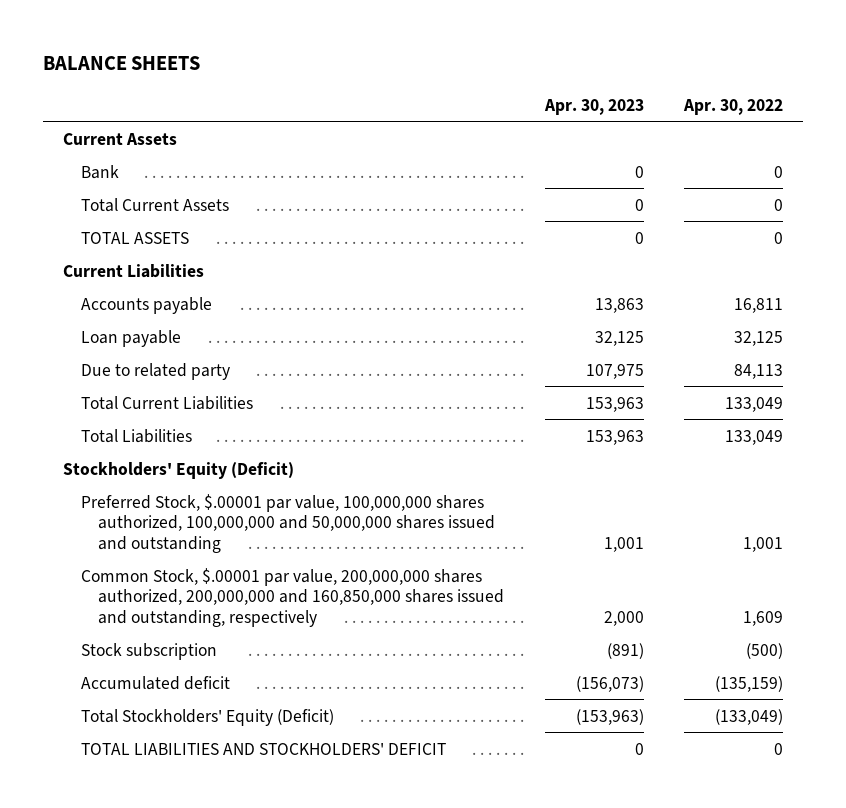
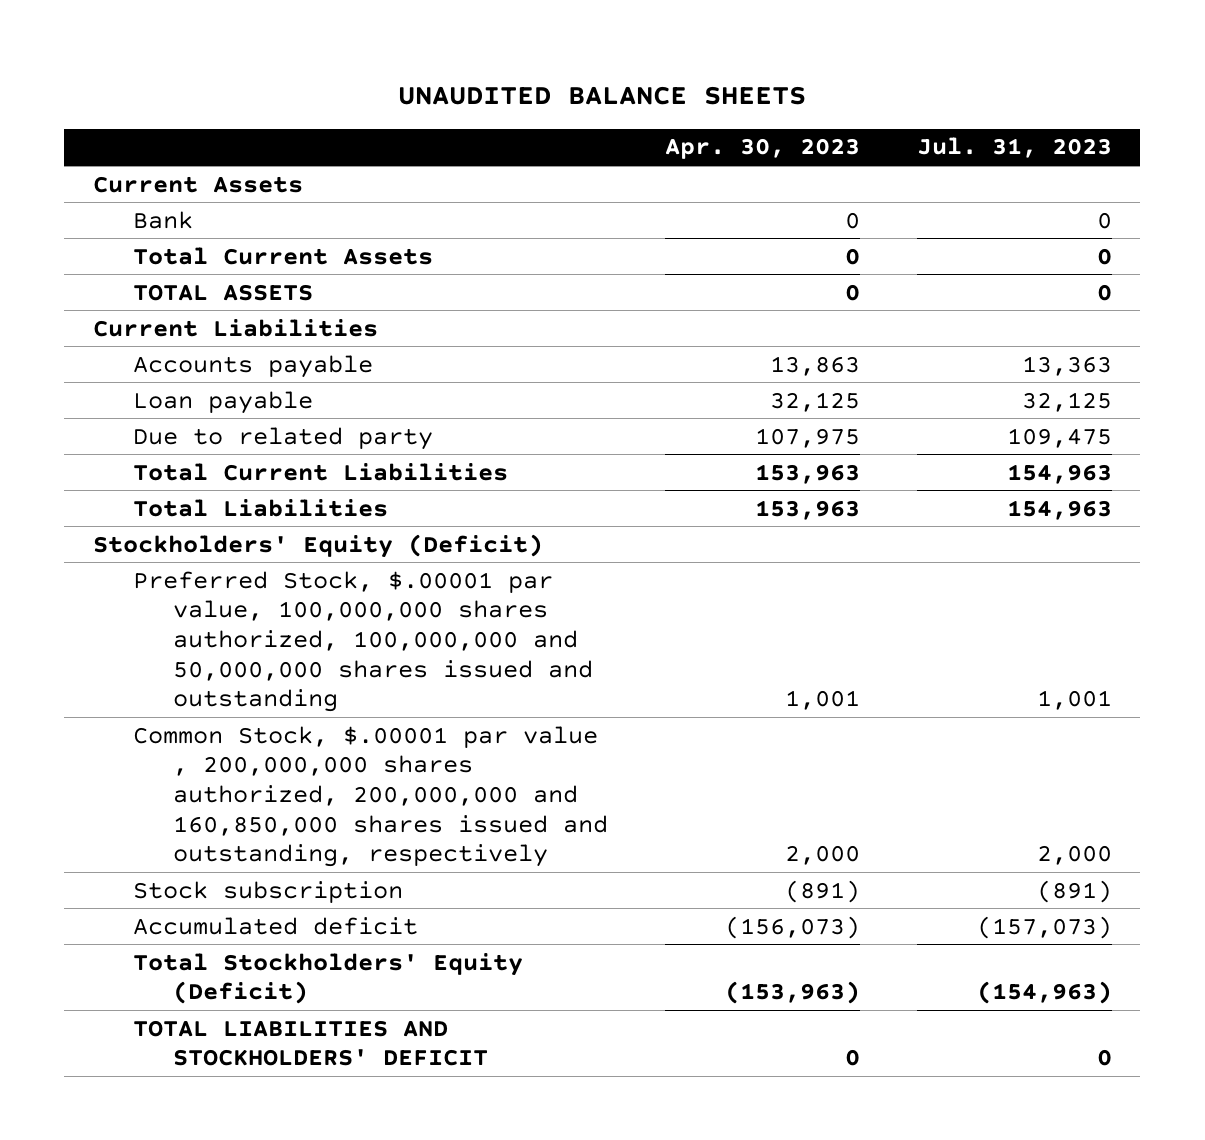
[42,56,200,71] BALANCE SHEETS -> [398,85,807,105] UNAUDITED BALANCE SHEETS
[682,98,783,115] Apr. 30, 2022 -> none
none -> [916,137,1112,159] Jul. 31, 2023
[80,567,505,627] Common Stock, $.00001 par value, 200,000,000 shares authorized, 200,000,000 and 160,850,000 shares issued and outstanding, respectively -> [132,725,608,868] Common Stock, $.00001 par value , 200,000,000 shares authorized, 200,000,000 and 160,850,000 shares issued and outstanding, respectively

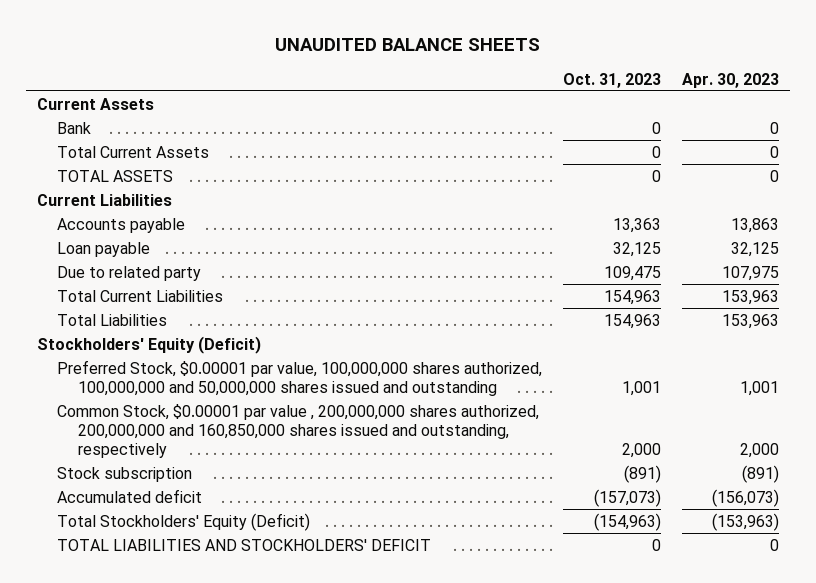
[916,137,1112,159] Jul. 31, 2023 -> none
none -> [563,72,662,88] Oct. 31, 2023
[132,570,593,713] Preferred Stock, $.00001 par value, 100,000,000 shares authorized, 100,000,000 and 50,000,000 shares issued and outstanding -> [57,359,543,396] Preferred Stock, $0.00001 par value, 100,000,000 shares authorized, 100,000,000 and 50,000,000 shares issued and outstanding
[132,725,608,868] Common Stock, $.00001 par value , 200,000,000 shares authorized, 200,000,000 and 160,850,000 shares issued and outstanding, respectively -> [57,403,540,458] Common Stock, $0.00001 par value , 200,000,000 shares authorized, 200,000,000 and 160,850,000 shares issued and outstanding, respectively

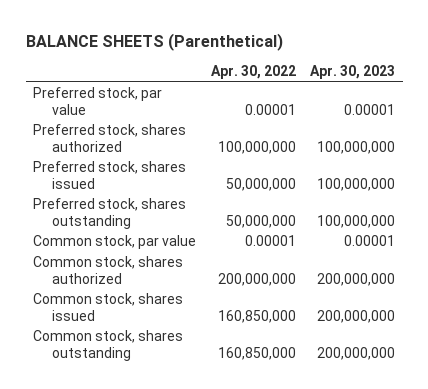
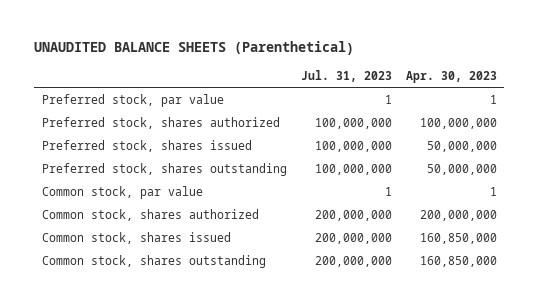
[25,33,283,52] BALANCE SHEETS (Parenthetical) -> [34,41,355,56] UNAUDITED BALANCE SHEETS (Parenthetical)
[210,65,296,80] Apr. 30, 2022 -> none
none -> [300,69,392,82] Jul. 31, 2023
[344,103,396,115] 0.00001 -> [490,94,498,104] 1
[317,177,396,191] 100,000,000 -> [427,140,498,152] 50,000,000
[317,214,396,228] 100,000,000 -> [427,163,498,175] 50,000,000
[344,235,396,247] 0.00001 -> [490,186,498,196] 1
[317,309,396,323] 200,000,000 -> [420,232,498,244] 160,850,000
[317,346,396,360] 200,000,000 -> [420,255,498,267] 160,850,000

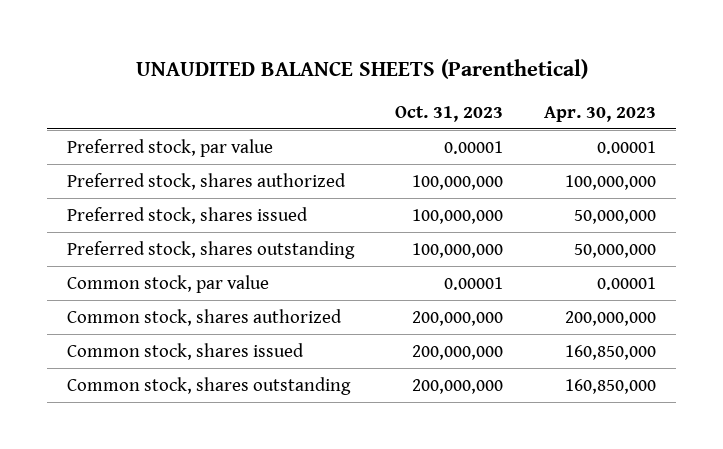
[300,69,392,82] Jul. 31, 2023 -> none
none -> [395,105,504,122] Oct. 31, 2023
[490,94,498,104] 1 -> [596,140,656,154] 0.00001
[490,186,498,196] 1 -> [596,276,656,290] 0.00001

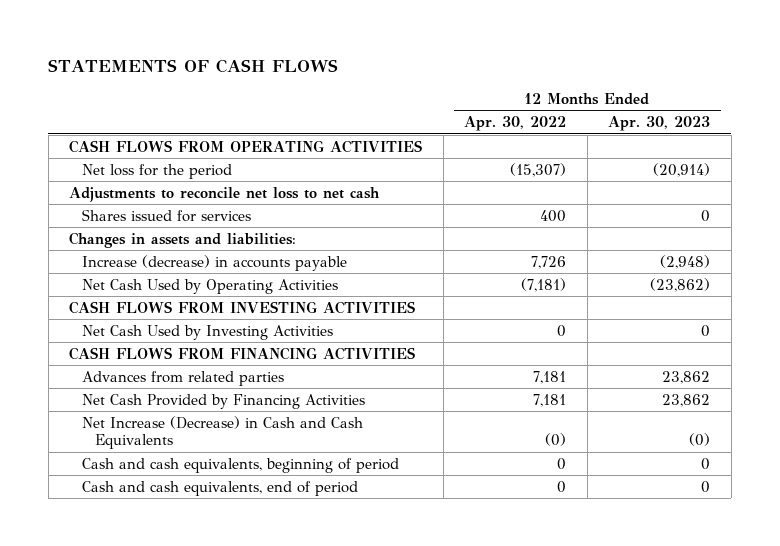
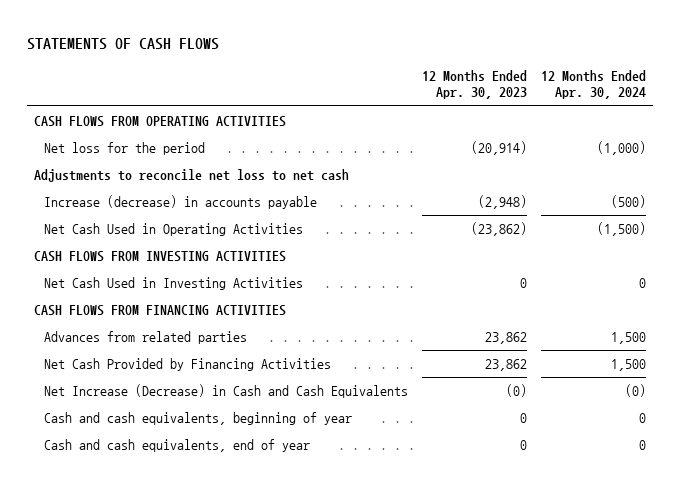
[464,116,567,132] Apr. 30, 2022 -> none
none -> [541,69,647,100] 12 Months Ended Apr. 30, 2024
[82,208,252,222] Shares issued for services -> none
[69,231,297,248] Changes in assets and liabilities: -> none
[82,278,339,294] Net Cash Used by Operating Activities -> [44,223,304,237] Net Cash Used in Operating Activities
[82,324,334,340] Net Cash Used by Investing Activities -> [44,277,304,291] Net Cash Used in Investing Activities
[82,457,400,473] Cash and cash equivalents, beginning of period -> [44,412,353,426] Cash and cash equivalents, beginning of year
[82,480,359,496] Cash and cash equivalents, end of period -> [44,439,311,453] Cash and cash equivalents, end of year

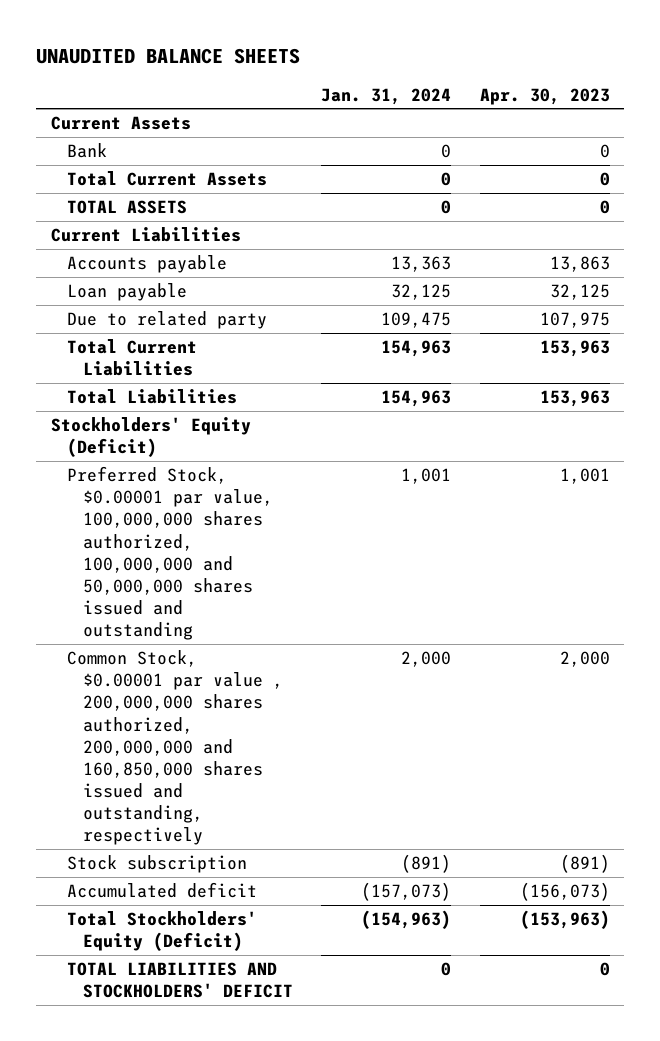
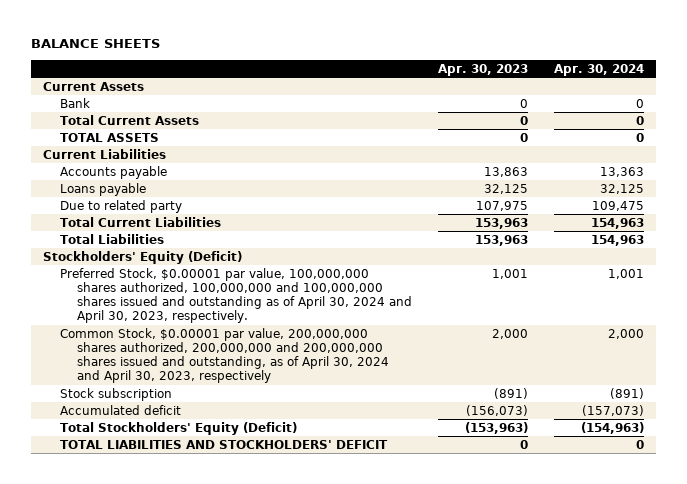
[36,48,301,65] UNAUDITED BALANCE SHEETS -> [30,39,160,49] BALANCE SHEETS
[321,87,452,105] Jan. 31, 2024 -> none
none -> [553,63,644,76] Apr. 30, 2024
[66,283,187,302] Loan payable -> [60,182,147,196] Loans payable
[66,466,274,641] Preferred Stock, $0.00001 par value, 100,000,000 shares authorized, 100,000,000 and 50,000,000 shares issued and outstanding -> [60,267,413,324] Preferred Stock, $0.00001 par value, 100,000,000 shares authorized, 100,000,000 and 100,000,000 shares issued and outstanding as of April 30, 2024 and April 30, 2023, respectively.
[66,650,284,846] Common Stock, $0.00001 par value , 200,000,000 shares authorized, 200,000,000 and 160,850,000 shares issued and outstanding, respectively -> [60,327,390,384] Common Stock, $0.00001 par value, 200,000,000 shares authorized, 200,000,000 and 200,000,000 shares issued and outstanding, as of April 30, 2024 and April 30, 2023, respectively

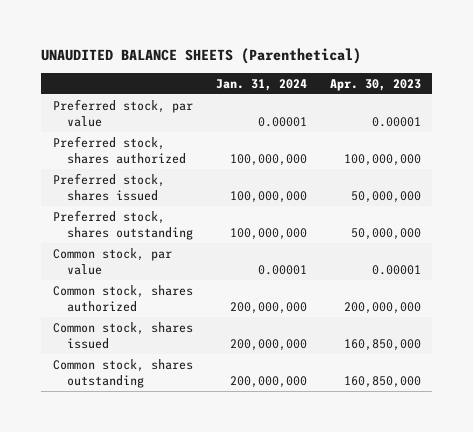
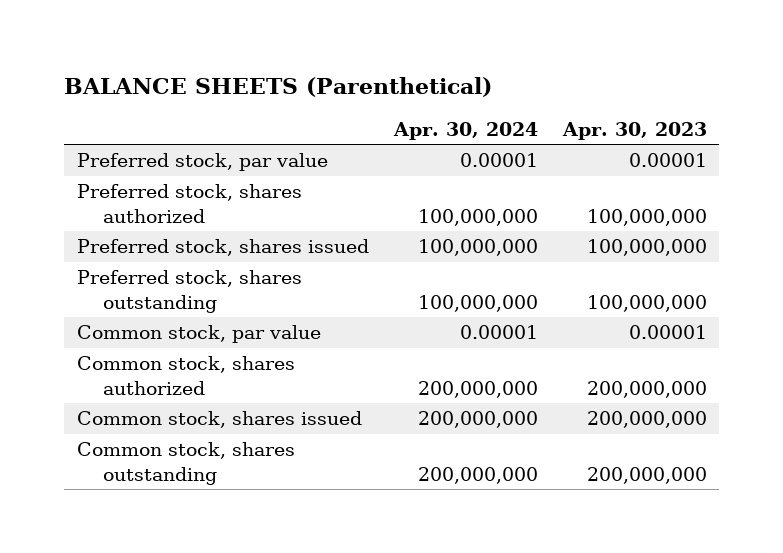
[41,48,362,65] UNAUDITED BALANCE SHEETS (Parenthetical) -> [64,77,493,98] BALANCE SHEETS (Parenthetical)
[215,78,307,91] Jan. 31, 2024 -> none
none -> [392,121,538,140] Apr. 30, 2024
[350,191,421,204] 50,000,000 -> [586,239,707,257] 100,000,000
[350,228,421,241] 50,000,000 -> [586,294,707,312] 100,000,000
[343,339,421,352] 160,850,000 -> [586,411,707,429] 200,000,000
[343,376,421,389] 160,850,000 -> [586,466,707,484] 200,000,000

